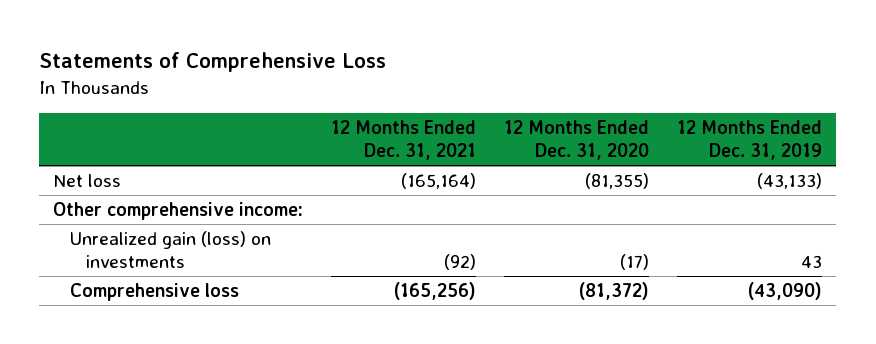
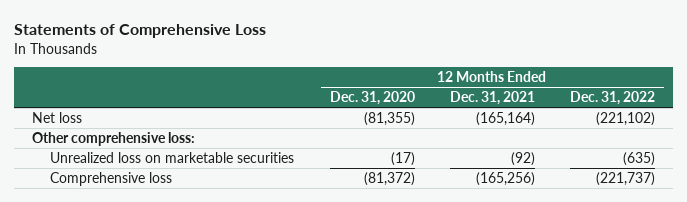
[677,119,823,160] 12 Months Ended Dec. 31, 2019 -> none
none -> [569,90,655,105] Dec. 31, 2022
[53,201,304,220] Other comprehensive income: -> [31,131,195,146] Other comprehensive loss:
[69,230,271,269] Unrealized gain (loss) on investments -> [50,151,295,163] Unrealized loss on marketable securities

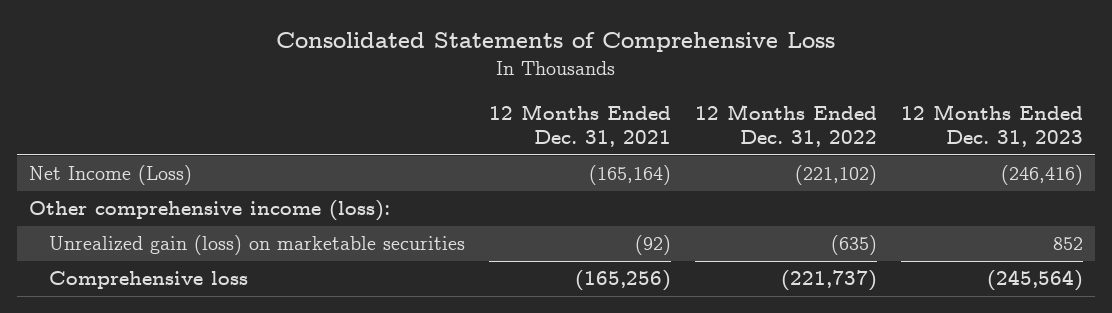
[14,24,267,39] Statements of Comprehensive Loss -> [275,31,835,52] Consolidated Statements of Comprehensive Loss
[329,90,415,105] Dec. 31, 2020 -> none
none -> [900,103,1083,148] 12 Months Ended Dec. 31, 2023
[31,111,82,123] Net loss -> [28,165,192,186] Net Income (Loss)
[31,131,195,146] Other comprehensive loss: -> [28,200,390,222] Other comprehensive income (loss):
[50,151,295,163] Unrealized loss on marketable securities -> [48,235,465,256] Unrealized gain (loss) on marketable securities

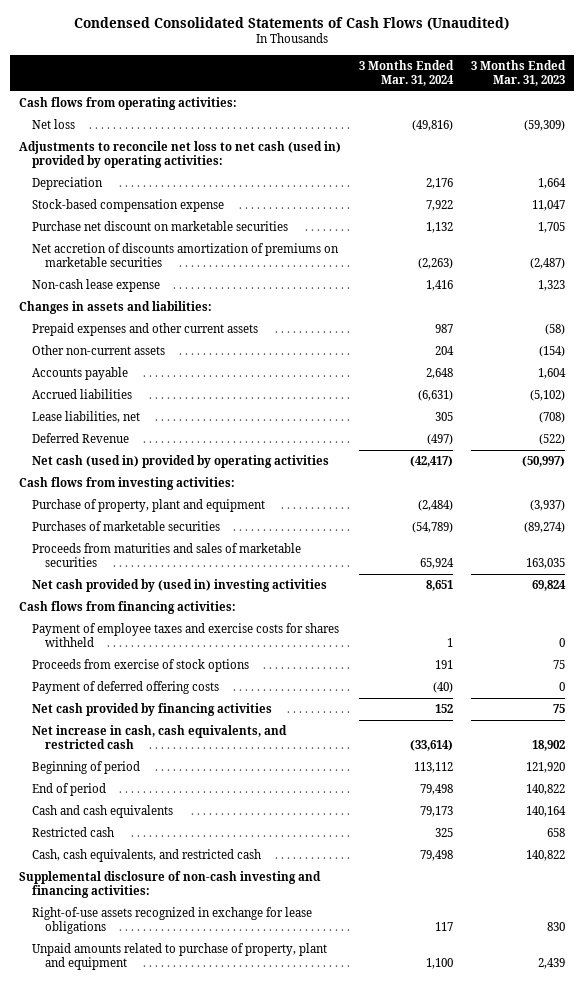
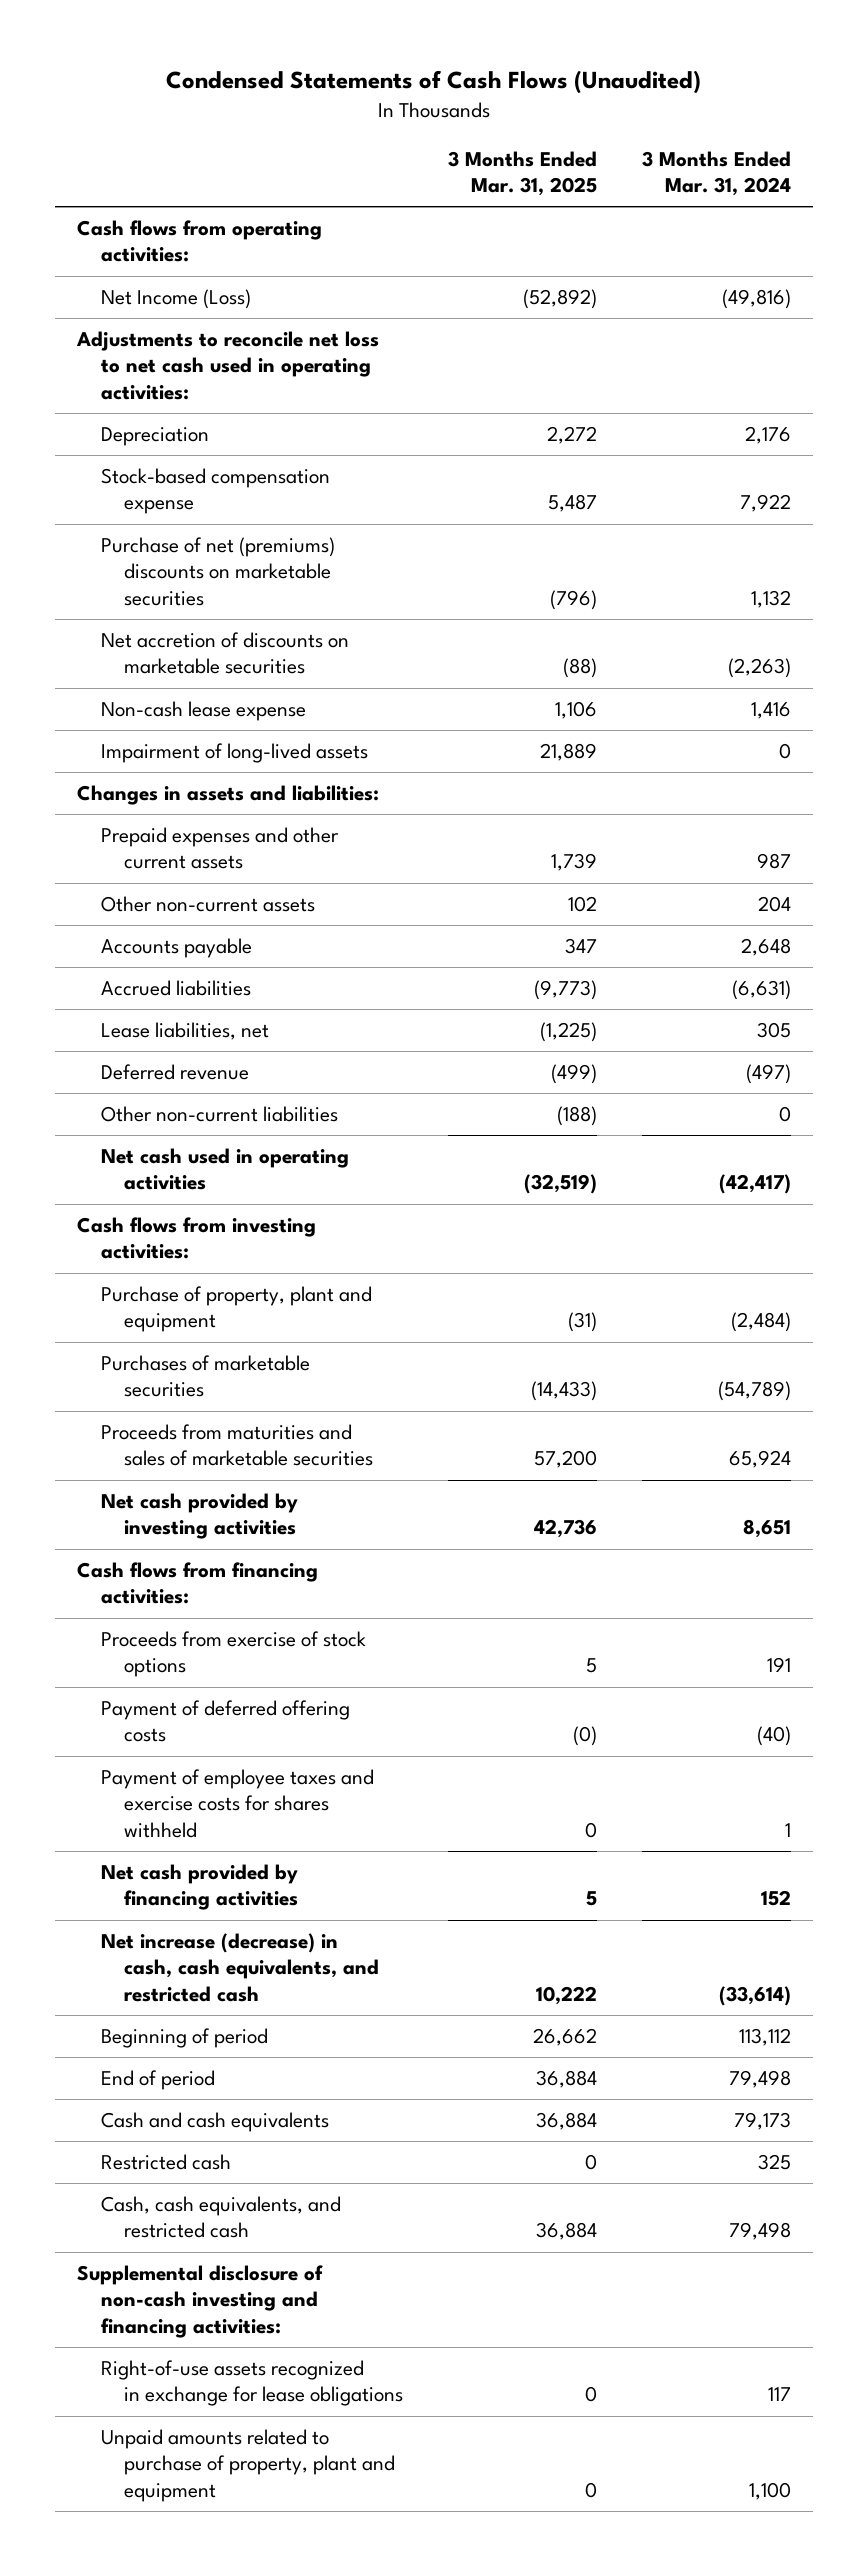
[73,16,509,30] Condensed Consolidated Statements of Cash Flows (Unaudited) -> [166,69,702,94] Condensed Statements of Cash Flows (Unaudited)
[471,60,567,86] 3 Months Ended Mar. 31, 2023 -> none
none -> [447,150,597,197] 3 Months Ended Mar. 31, 2025
[32,119,76,130] Net loss -> [100,289,251,310] Net Income (Loss)
[18,141,341,168] Adjustments to reconcile net loss to net cash (used in) provided by operating activities: -> [76,331,380,400] Adjustments to reconcile net loss to net cash used in operating activities:
[32,221,289,232] Purchase net discount on marketable securities -> [100,537,335,606] Purchase of net (premiums) discounts on marketable securities
[32,243,340,267] Net accretion of discounts amortization of premiums on marketable securities -> [100,632,349,675] Net accretion of discounts on marketable securities
none -> [100,743,368,764] Impairment of long-lived assets
[32,433,130,444] Deferred Revenue -> [100,1064,249,1081] Deferred revenue
none -> [100,1106,338,1123] Other non-current liabilities
[32,455,330,469] Net cash (used in) provided by operating activities -> [100,1148,349,1191] Net cash used in operating activities
[32,579,328,593] Net cash provided by (used in) investing activities -> [100,1493,298,1540] Net cash provided by investing activities
[32,623,340,647] Payment of employee taxes and exercise costs for shares withheld -> [100,1769,374,1838] Payment of employee taxes and exercise costs for shares withheld
[32,725,288,749] Net increase in cash, cash equivalents, and restricted cash -> [100,1933,380,2002] Net increase (decrease) in cash, cash equivalents, and restricted cash

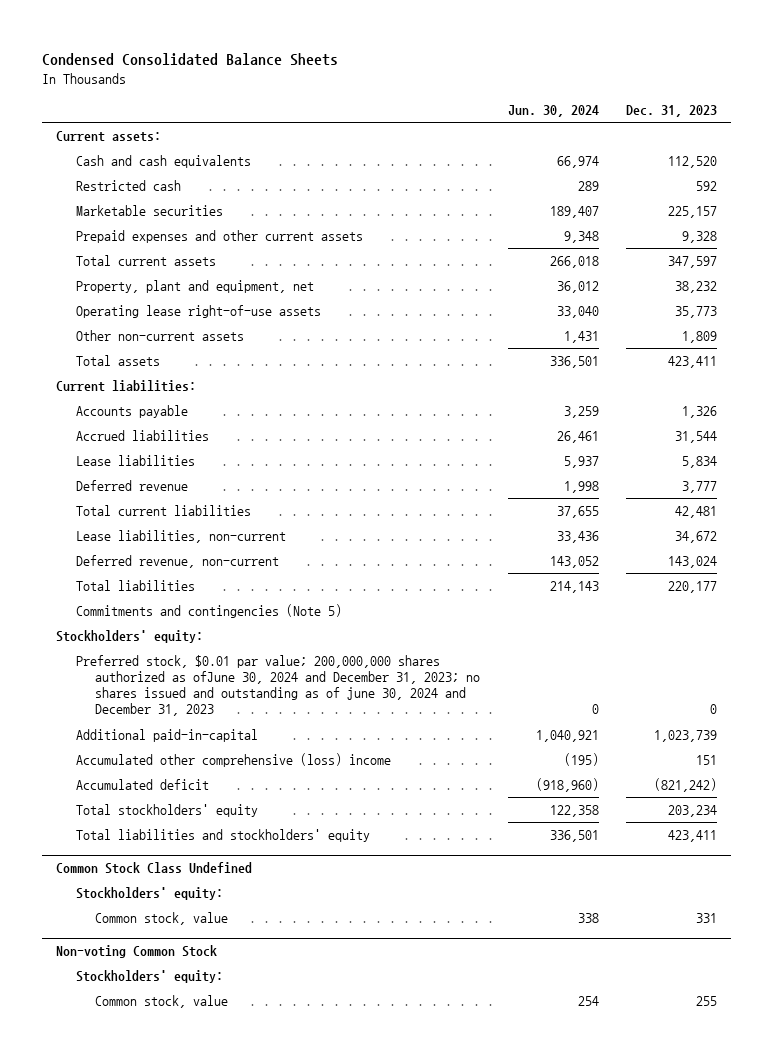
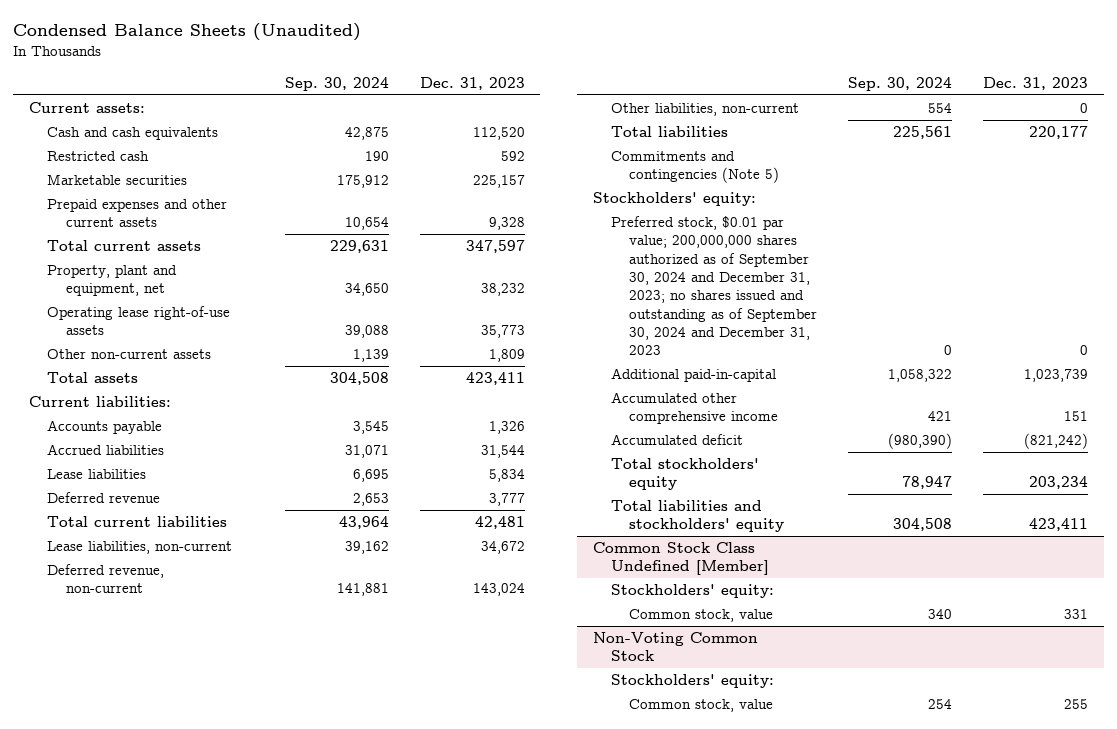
[42,52,339,66] Condensed Consolidated Balance Sheets -> [13,23,362,42] Condensed Balance Sheets (Unaudited)
[507,104,599,117] Jun. 30, 2024 -> none
none -> [284,77,389,92] Sep. 30, 2024
none -> [611,102,800,116] Other liabilities, non-current
[75,655,481,717] Preferred stock, $0.01 par value; 200,000,000 shares authorized as ofJune 30, 2024 and December 31, 2023; no shares issued and outstanding as of june 30, 2024 and December 31, 2023 -> [611,215,818,356] Preferred stock, $0.01 par value; 200,000,000 shares authorized as of September 30, 2024 and December 31, 2023; no shares issued and outstanding as of September 30, 2024 and December 31, 2023
[75,753,391,768] Accumulated other comprehensive (loss) income -> [611,391,779,425] Accumulated other comprehensive income
[56,862,253,875] Common Stock Class Undefined -> [592,541,770,576] Common Stock Class Undefined [Member]
[56,945,218,959] Non-voting Common Stock -> [592,631,758,662] Non-Voting Common Stock

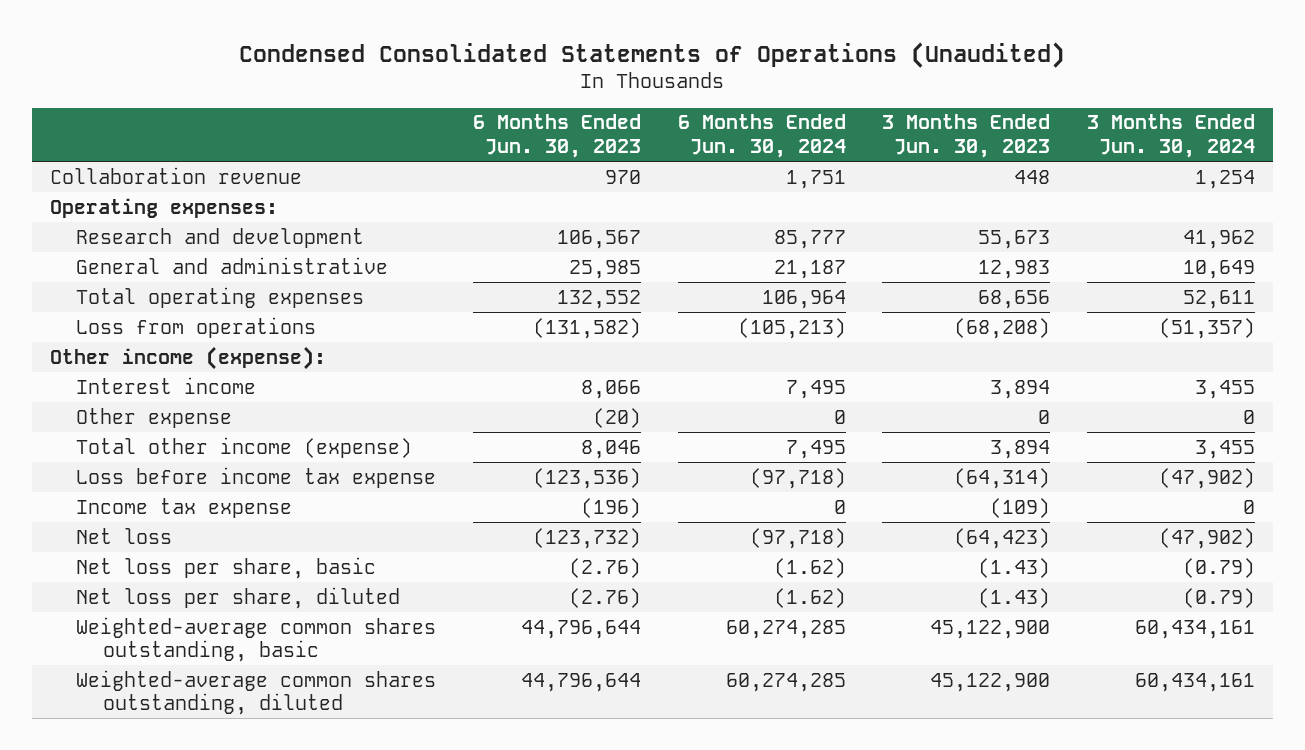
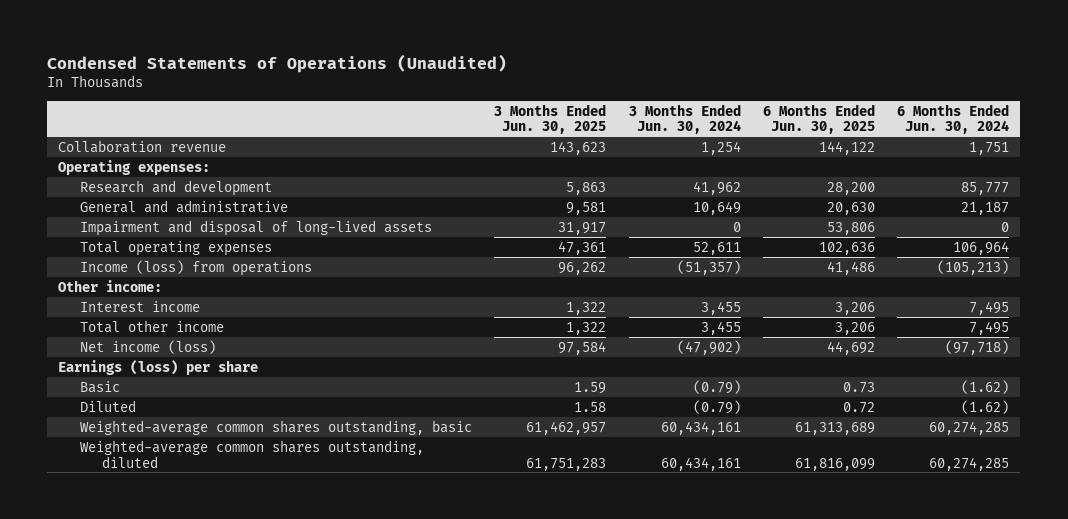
[239,41,1066,68] Condensed Consolidated Statements of Operations (Unaudited) -> [47,53,508,73] Condensed Statements of Operations (Unaudited)
[472,114,641,158] 6 Months Ended Jun. 30, 2023 -> none
[882,114,1051,158] 3 Months Ended Jun. 30, 2023 -> none
none -> [494,103,607,135] 3 Months Ended Jun. 30, 2025
none -> [762,103,875,135] 6 Months Ended Jun. 30, 2025
none -> [80,219,433,236] Impairment and disposal of long-lived assets
[76,316,317,338] Loss from operations -> [80,259,313,276] Income (loss) from operations
[49,345,326,370] Other income (expense): -> [58,279,163,292] Other income:
[76,407,233,428] Other expense -> none
[76,466,437,488] Loss before income tax expense -> none
[76,497,293,518] Income tax expense -> none
[76,436,413,458] Total other income (expense) -> [80,319,225,333] Total other income
[76,527,173,544] Net loss -> [80,339,217,354] Net income (loss)
none -> [58,359,259,375] Earnings (loss) per share
[76,556,377,579] Net loss per share, basic -> [80,380,121,393] Basic
[76,586,401,609] Net loss per share, diluted -> [80,399,137,412] Diluted

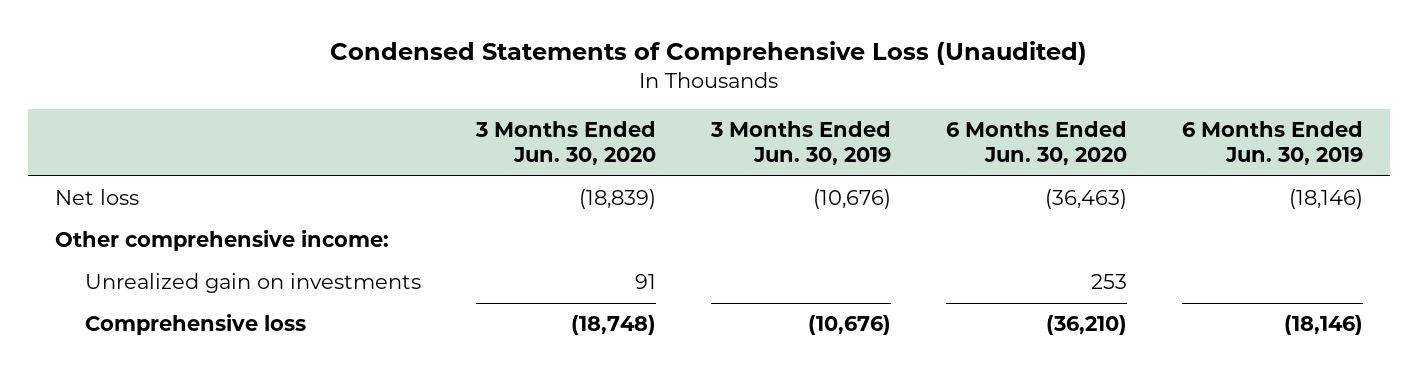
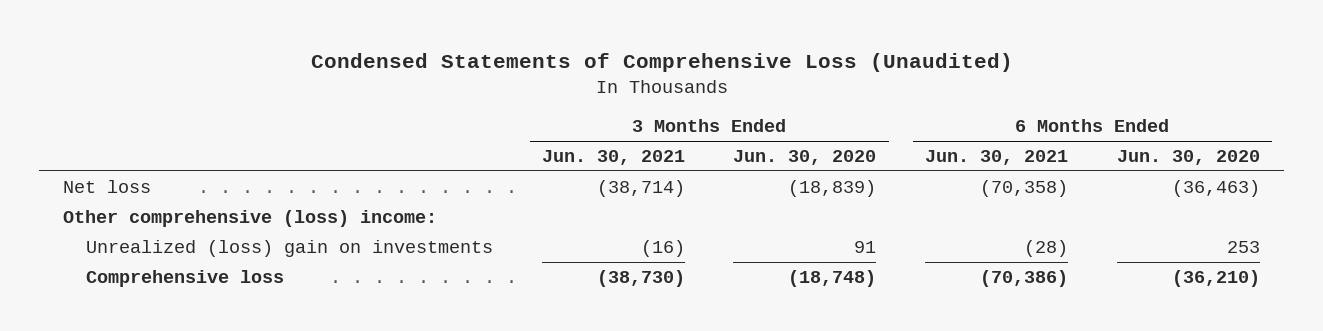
[709,121,891,167] 3 Months Ended Jun. 30, 2019 -> none
[1181,121,1363,167] 6 Months Ended Jun. 30, 2019 -> none
none -> [541,150,685,166] Jun. 30, 2021
none -> [924,150,1068,166] Jun. 30, 2021
[55,230,390,252] Other comprehensive income: -> [63,210,438,228] Other comprehensive (loss) income:
[85,273,422,294] Unrealized gain on investments -> [86,240,494,258] Unrealized (loss) gain on investments

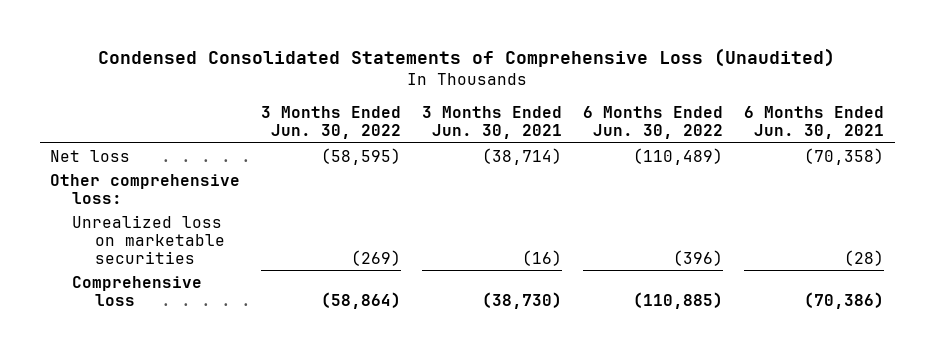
[310,52,1013,72] Condensed Statements of Comprehensive Loss (Unaudited) -> [98,47,836,67] Condensed Consolidated Statements of Comprehensive Loss (Unaudited)
[733,150,877,166] Jun. 30, 2020 -> none
[1116,150,1260,166] Jun. 30, 2020 -> none
none -> [261,106,402,140] 3 Months Ended Jun. 30, 2022
none -> [583,106,724,140] 6 Months Ended Jun. 30, 2022
[63,210,438,228] Other comprehensive (loss) income: -> [50,173,241,204] Other comprehensive loss:
[86,240,494,258] Unrealized (loss) gain on investments -> [72,214,225,265] Unrealized loss on marketable securities

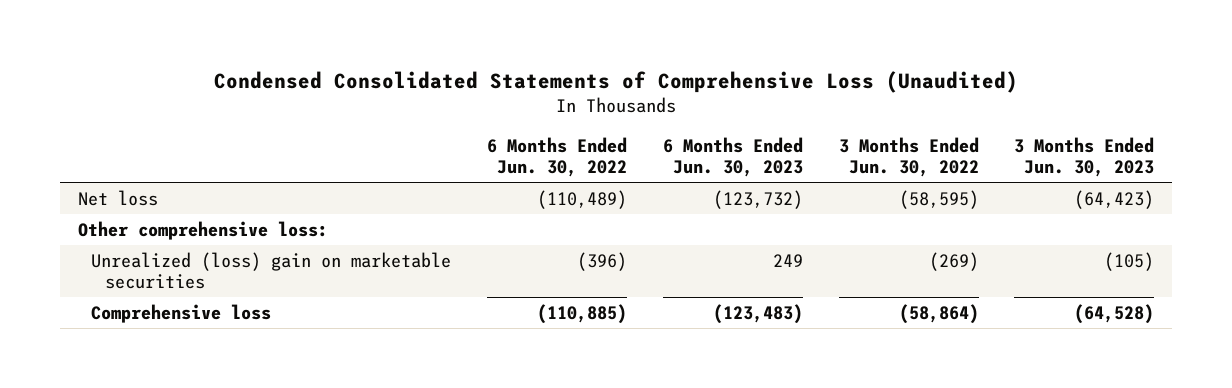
[422,106,563,140] 3 Months Ended Jun. 30, 2021 -> none
[744,106,885,140] 6 Months Ended Jun. 30, 2021 -> none
none -> [662,136,803,178] 6 Months Ended Jun. 30, 2023
none -> [1014,136,1155,178] 3 Months Ended Jun. 30, 2023
[72,214,225,265] Unrealized loss on marketable securities -> [91,251,452,290] Unrealized (loss) gain on marketable securities

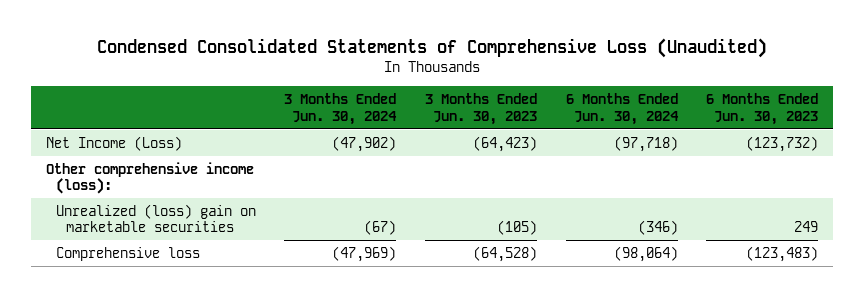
[487,136,628,178] 6 Months Ended Jun. 30, 2022 -> none
[838,136,979,178] 3 Months Ended Jun. 30, 2022 -> none
none -> [284,93,398,125] 3 Months Ended Jun. 30, 2024
none -> [565,93,679,125] 6 Months Ended Jun. 30, 2024
[77,189,158,206] Net loss -> [45,135,182,151] Net Income (Loss)
[77,220,328,240] Other comprehensive loss: -> [45,161,254,195] Other comprehensive income (loss):

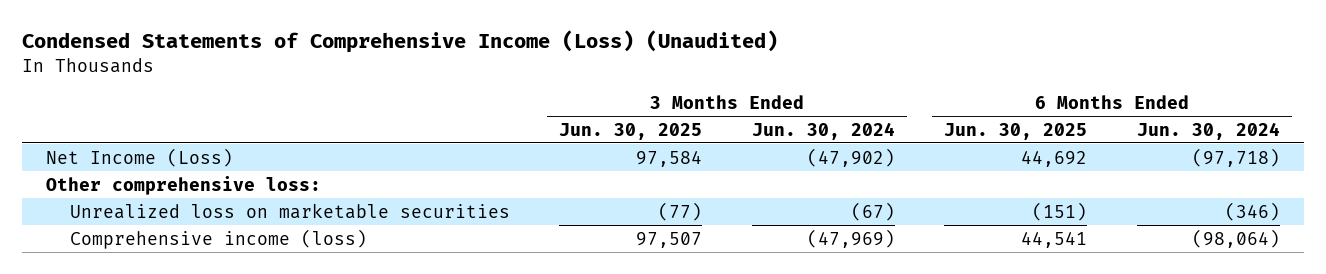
[96,38,767,59] Condensed Consolidated Statements of Comprehensive Loss (Unaudited) -> [21,30,778,54] Condensed Statements of Comprehensive Income (Loss) (Unaudited)
[424,93,537,125] 3 Months Ended Jun. 30, 2023 -> none
[706,93,819,125] 6 Months Ended Jun. 30, 2023 -> none
none -> [559,122,703,140] Jun. 30, 2025
none -> [944,122,1088,140] Jun. 30, 2025
[45,161,254,195] Other comprehensive income (loss): -> [46,175,322,195] Other comprehensive loss:
[55,203,256,233] Unrealized (loss) gain on marketable securities -> [69,202,510,219] Unrealized loss on marketable securities
[55,246,200,261] Comprehensive loss -> [69,228,367,249] Comprehensive income (loss)

